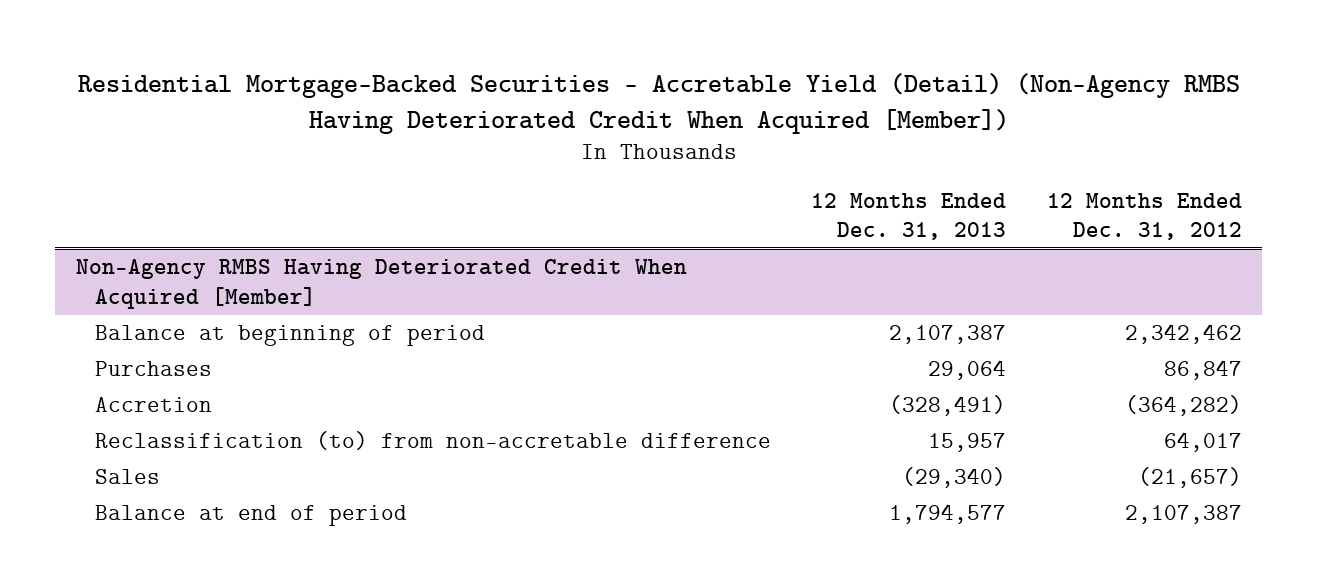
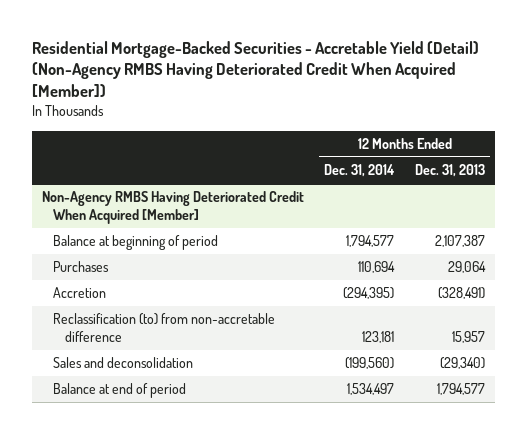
[1046,192,1242,240] 12 Months Ended Dec. 31, 2012 -> none
none -> [324,164,396,178] Dec. 31, 2014
[95,469,161,485] Sales -> [53,357,194,369] Sales and deconsolidation

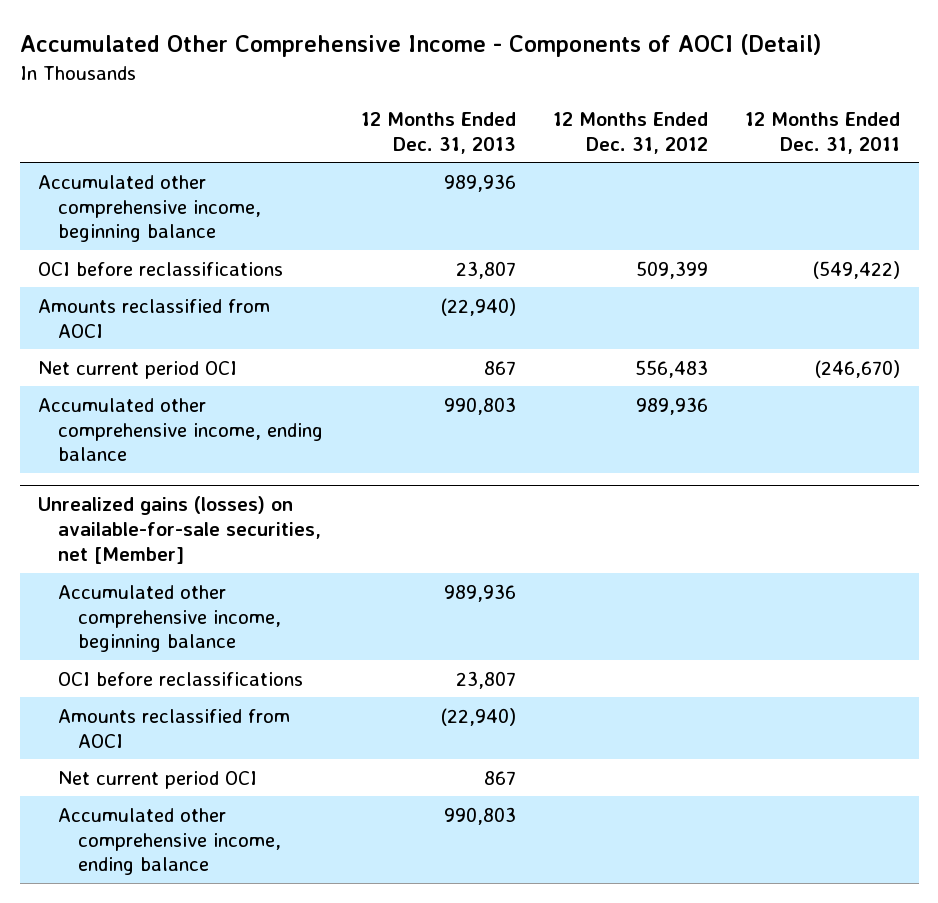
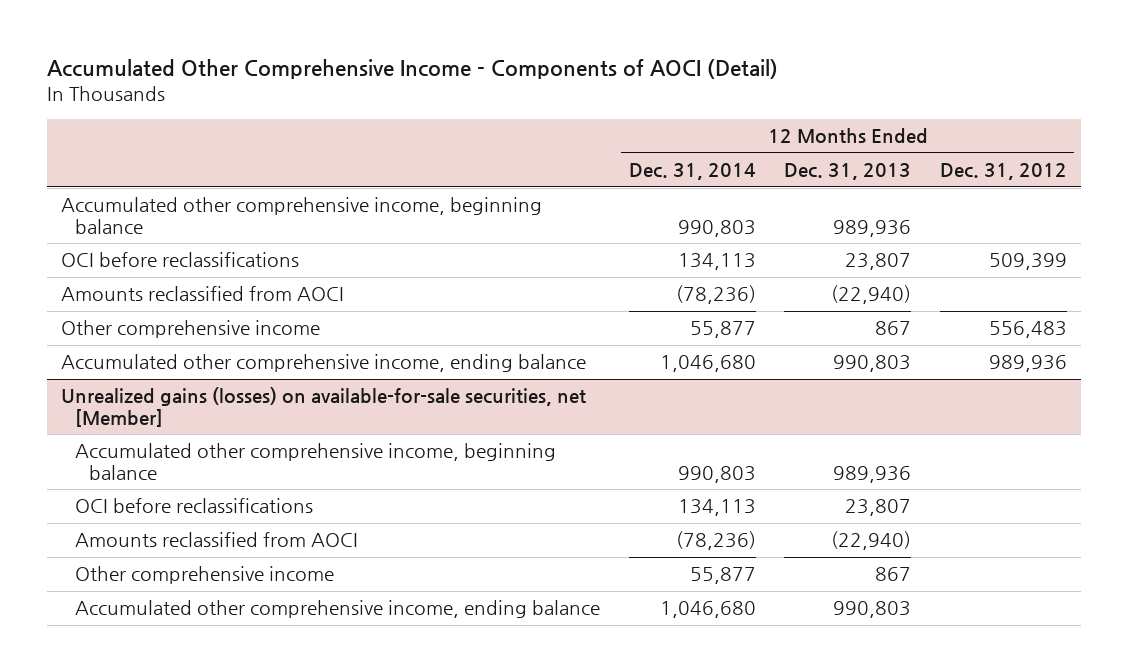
[745,111,901,154] 12 Months Ended Dec. 31, 2011 -> none
none -> [628,163,756,181] Dec. 31, 2014
[38,360,238,379] Net current period OCI -> [61,320,321,339] Other comprehensive income
[58,770,258,789] Net current period OCI -> [75,566,335,585] Other comprehensive income

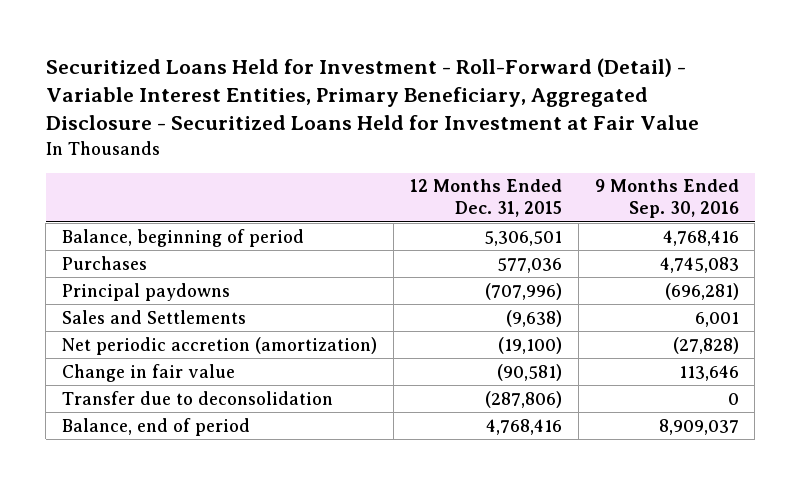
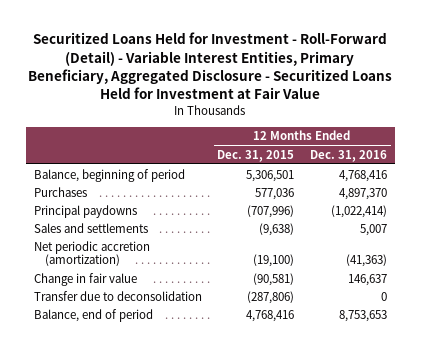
[594,179,739,219] 9 Months Ended Sep. 30, 2016 -> none
none -> [309,149,387,162] Dec. 31, 2016
[62,309,247,324] Sales and Settlements -> [33,222,148,233] Sales and settlements

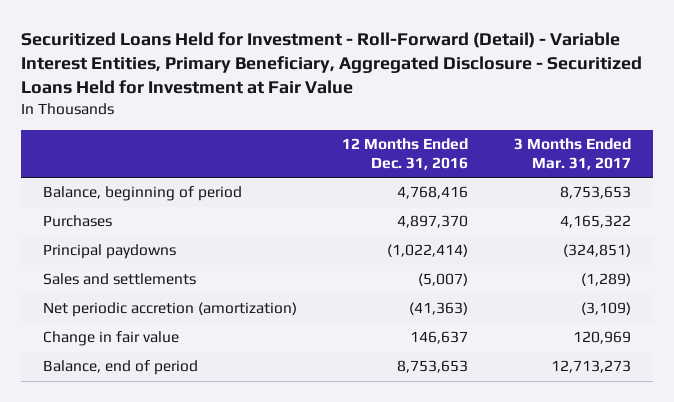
[217,149,295,162] Dec. 31, 2015 -> none
none -> [513,138,631,171] 3 Months Ended Mar. 31, 2017
[359,223,387,236] 5,007 -> [418,273,469,287] (5,007)
[33,290,202,301] Transfer due to deconsolidation -> none

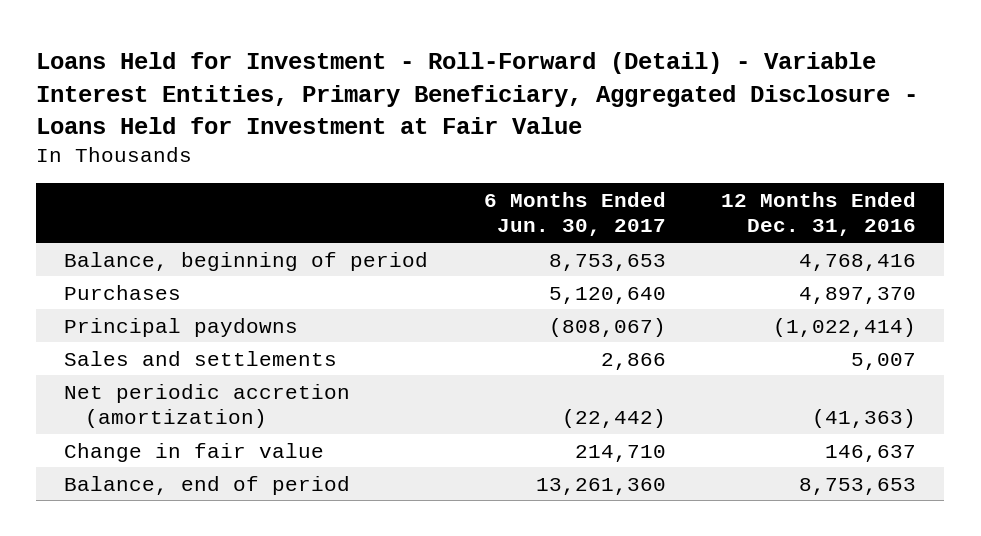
[20,32,642,95] Securitized Loans Held for Investment - Roll-Forward (Detail) - Variable Interest Entities, Primary Beneficiary, Aggregated Disclosure - Securitized Loans Held for Investment at Fair Value -> [36,51,919,135] Loans Held for Investment - Roll-Forward (Detail) - Variable Interest Entities, Primary Beneficiary, Aggregated Disclosure - Loans Held for Investment at Fair Value
[513,138,631,171] 3 Months Ended Mar. 31, 2017 -> none
none -> [483,191,666,237] 6 Months Ended Jun. 30, 2017
[418,273,469,287] (5,007) -> [851,352,917,370] 5,007

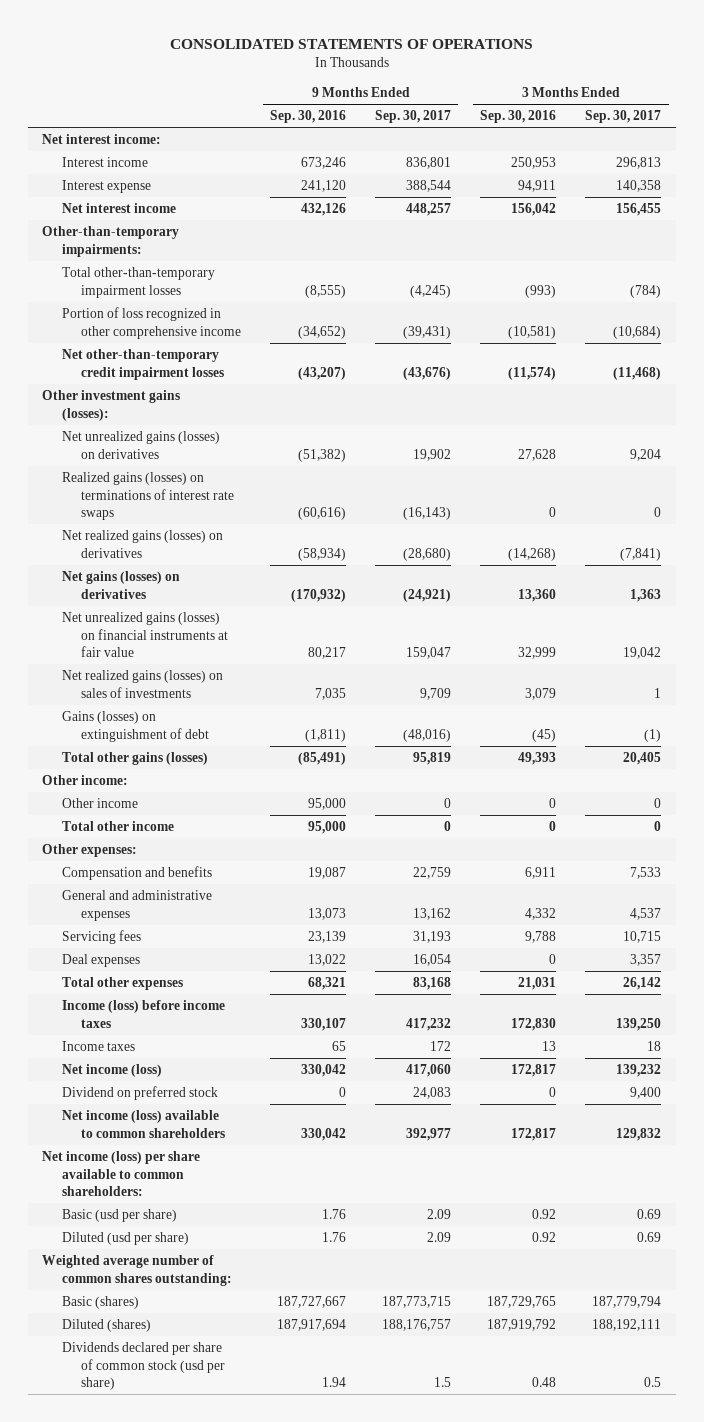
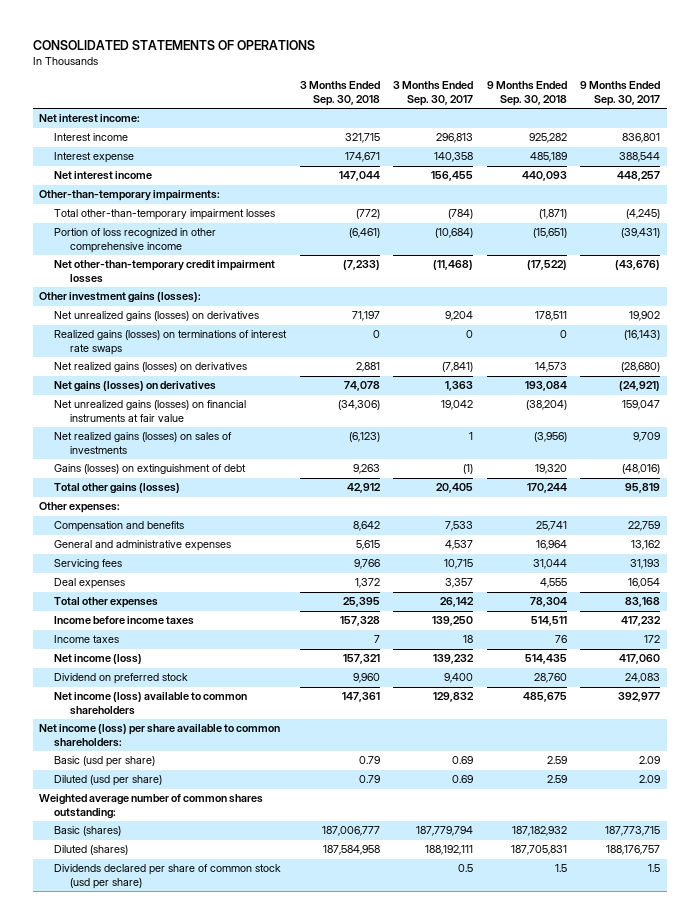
[269,110,346,124] Sep. 30, 2016 -> none
[480,110,557,124] Sep. 30, 2016 -> none
none -> [299,81,380,106] 3 Months Ended Sep. 30, 2018
none -> [486,81,567,106] 9 Months Ended Sep. 30, 2018
[42,775,129,786] Other income: -> none
[61,798,138,809] Other income -> none
[61,821,174,832] Total other income -> none
[61,1000,225,1028] Income (loss) before income taxes -> [54,616,195,626] Income before income taxes

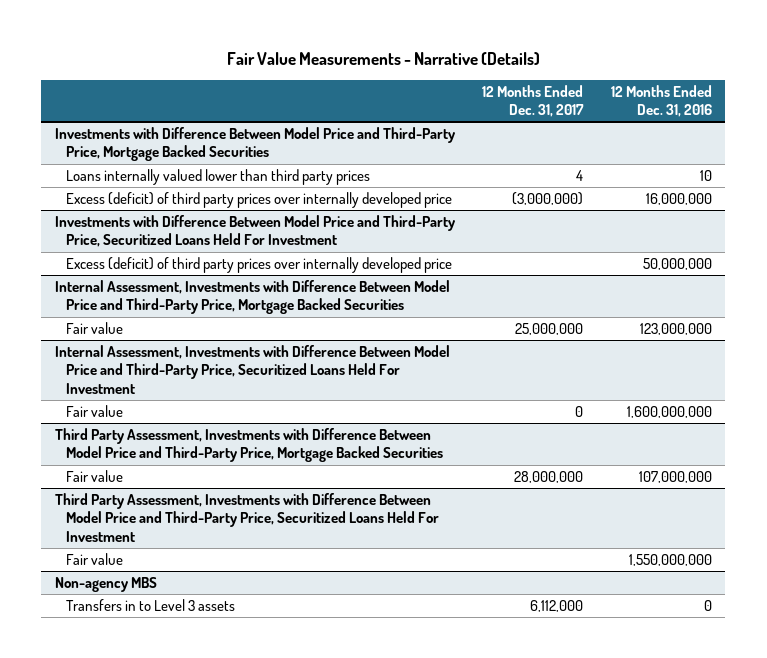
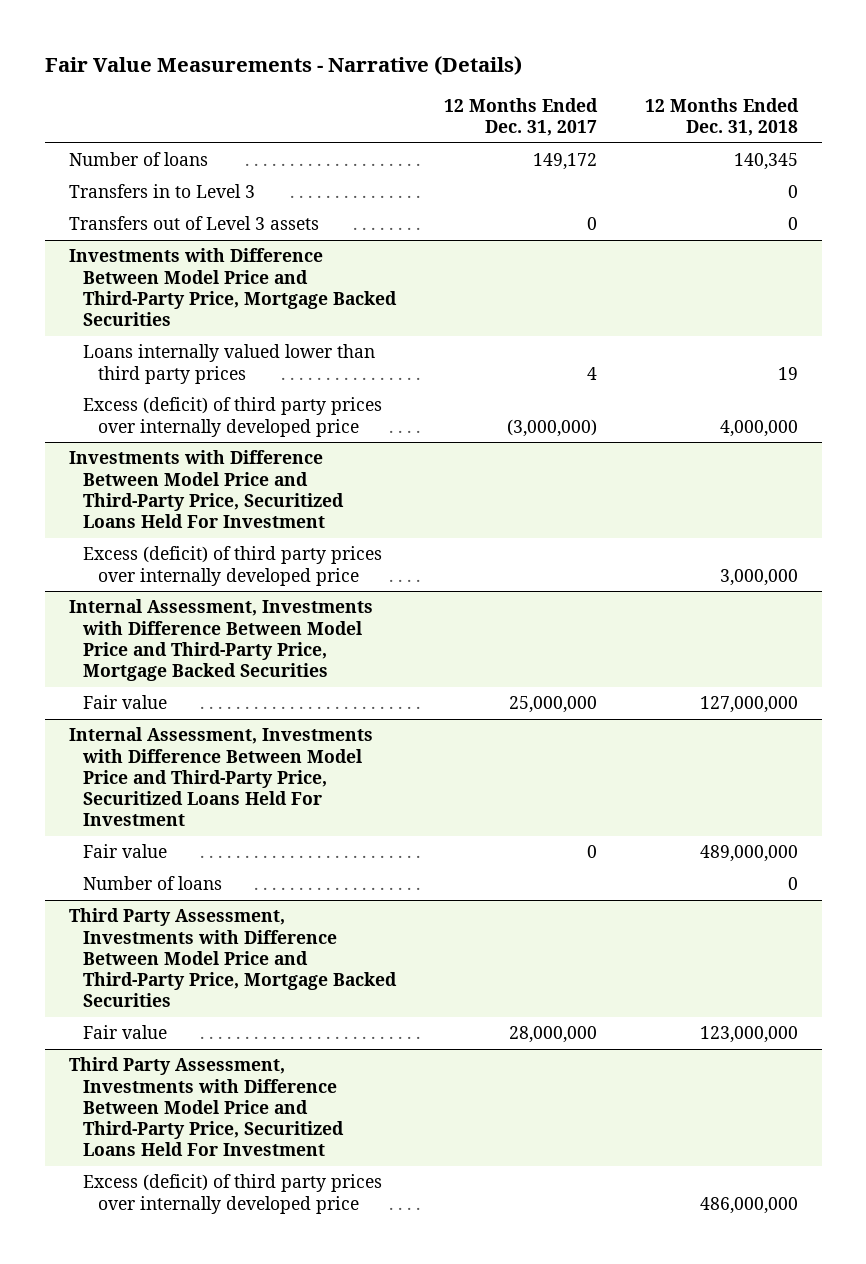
[610,84,712,118] 12 Months Ended Dec. 31, 2016 -> none
none -> [644,98,799,137] 12 Months Ended Dec. 31, 2018
none -> [68,152,208,167] Number of loans
none -> [68,184,255,199] Transfers in to Level 3
none -> [68,216,319,231] Transfers out of Level 3 assets
none -> [83,876,223,891] Number of loans
[65,553,123,566] Fair value -> none
[55,577,158,593] Non-agency MBS -> none
[65,599,235,612] Transfers in to Level 3 assets -> none
none -> [83,1174,383,1214] Excess (deficit) of third party prices over internally developed price

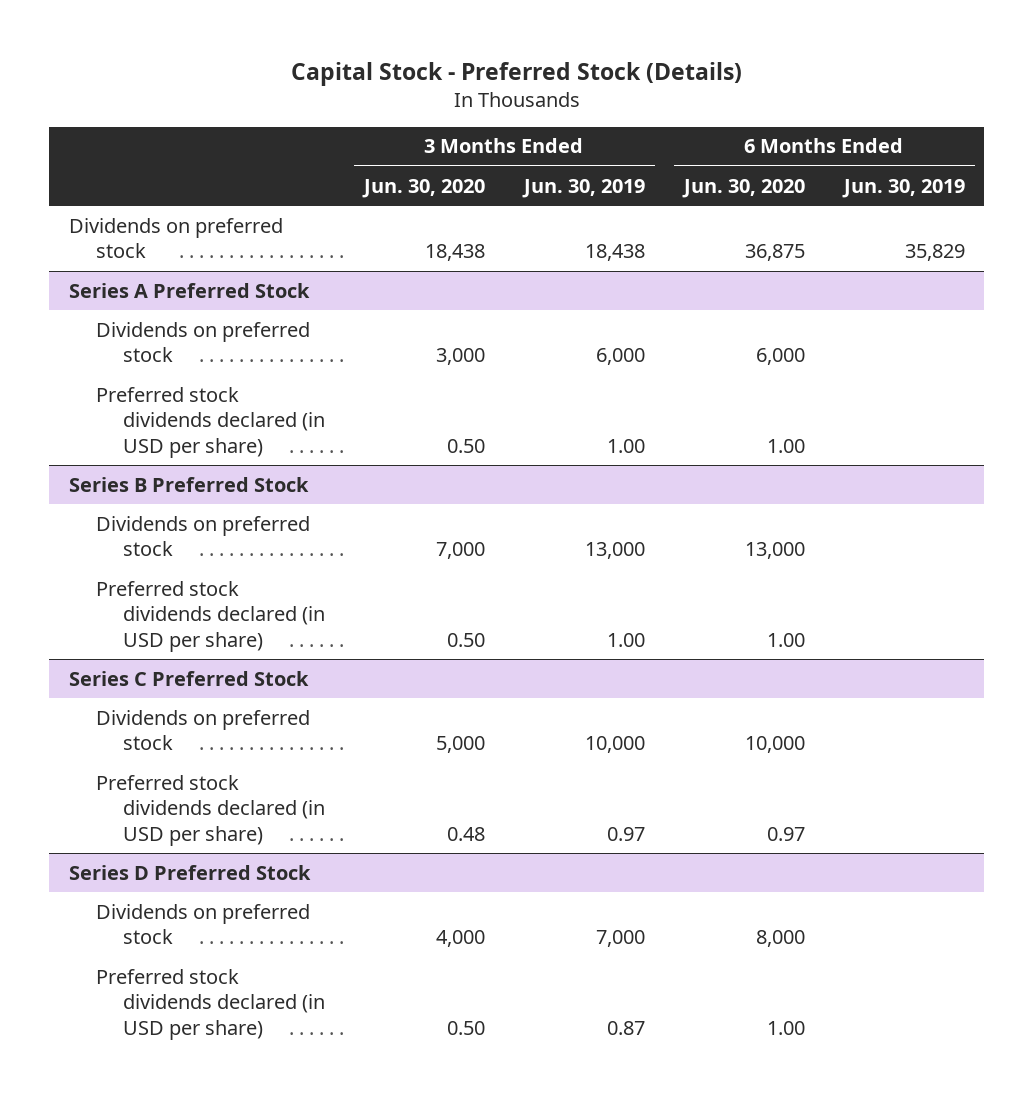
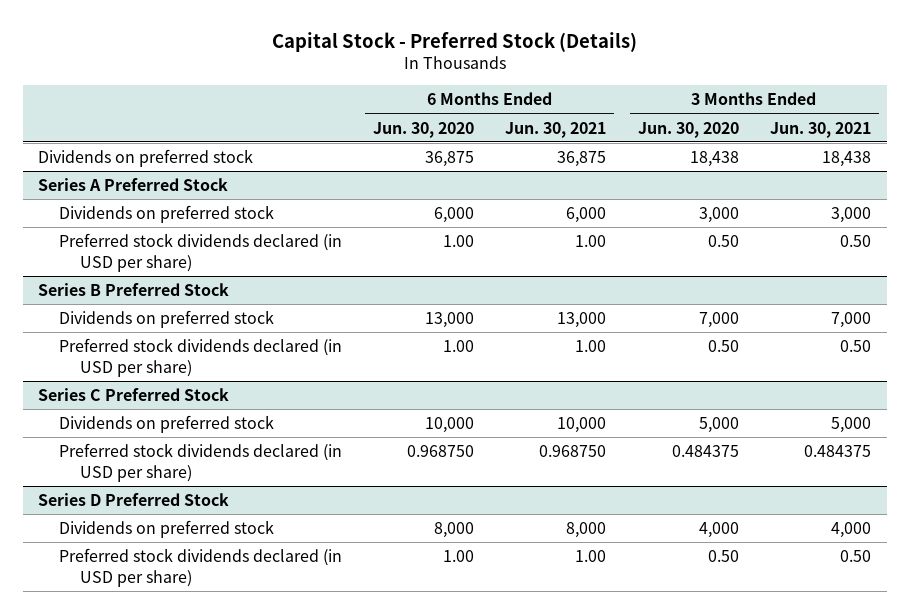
[521,178,645,198] Jun. 30, 2019 -> none
[841,178,965,198] Jun. 30, 2019 -> none
none -> [505,121,607,138] Jun. 30, 2021
none -> [769,121,871,138] Jun. 30, 2021
[446,826,485,841] 0.48 -> [671,445,739,458] 0.484375
[766,826,805,841] 0.97 -> [407,445,475,458] 0.968750

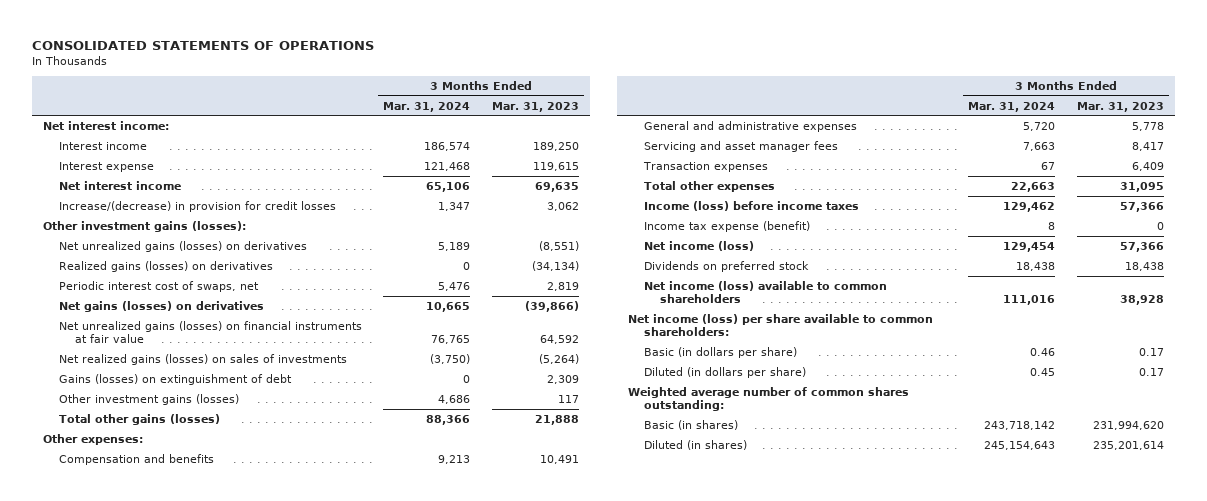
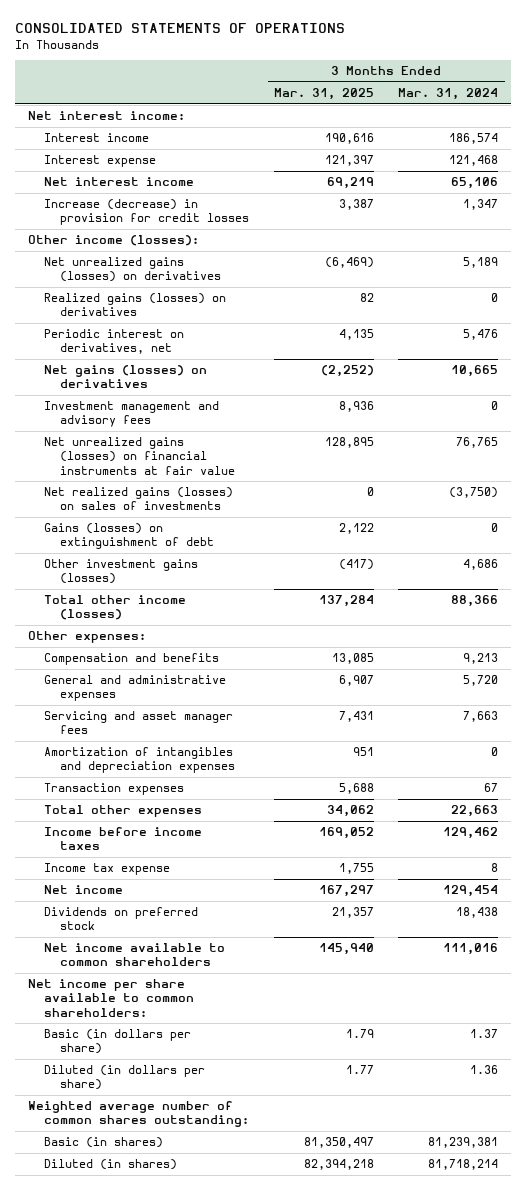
[491,101,579,112] Mar. 31, 2023 -> none
none -> [273,88,374,101] Mar. 31, 2025
[59,200,337,212] Increase/(decrease) in provision for credit losses -> [44,199,250,226] Increase (decrease) in provision for credit losses
[43,220,247,232] Other investment gains (losses): -> [27,235,199,247] Other income (losses):
[59,280,260,292] Periodic interest cost of swaps, net -> [44,329,185,355] Periodic interest on derivatives, net
none -> [44,401,220,428] Investment management and advisory fees
[59,413,221,425] Total other gains (losses) -> [44,595,187,621] Total other income (losses)
none -> [44,747,236,774] Amortization of intangibles and depreciation expenses
[643,200,859,211] Income (loss) before income taxes -> [44,827,203,851] Income before income taxes
[643,220,810,232] Income tax expense (benefit) -> [44,863,171,876] Income tax expense
[643,240,754,251] Net income (loss) -> [44,885,124,895] Net income
[643,280,887,304] Net income (loss) available to common shareholders -> [44,943,226,967] Net income available to common shareholders
[628,313,934,337] Net income (loss) per share available to common shareholders: -> [27,979,195,1017] Net income per share available to common shareholders:
[1030,347,1056,356] 0.46 -> [470,1029,499,1039] 1.37
[1030,367,1056,376] 0.45 -> [470,1065,499,1075] 1.36
[984,420,1056,430] 243,718,142 -> [428,1137,499,1149] 81,239,381
[984,440,1056,450] 245,154,643 -> [428,1159,499,1171] 81,718,214

